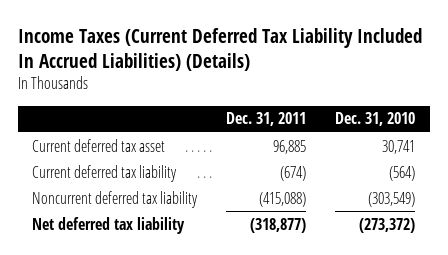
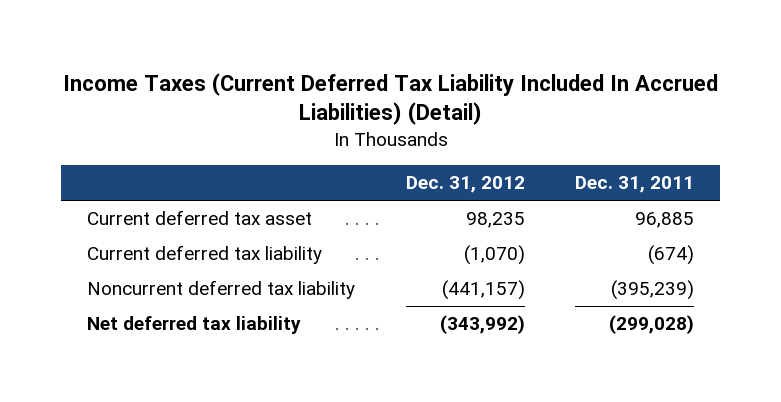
[17,27,422,71] Income Taxes (Current Deferred Tax Liability Included In Accrued Liabilities) (Details) -> [62,72,718,126] Income Taxes (Current Deferred Tax Liability Included In Accrued Liabilities) (Detail)
[335,112,416,127] Dec. 31, 2010 -> none
none -> [405,176,525,194] Dec. 31, 2012
[259,191,307,207] (415,088) -> [611,280,695,301] (395,239)
[250,217,307,233] (318,877) -> [609,315,695,335] (299,028)

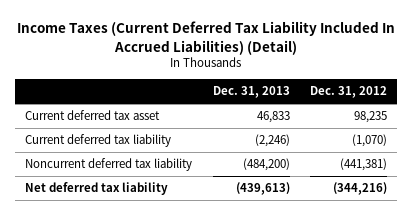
[575,176,695,194] Dec. 31, 2011 -> none
none -> [212,86,290,99] Dec. 31, 2013
[441,280,525,301] (441,157) -> [339,158,387,172] (441,381)
[439,315,525,335] (343,992) -> [332,182,387,196] (344,216)

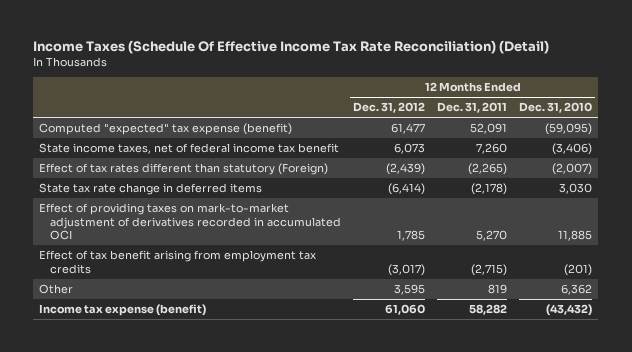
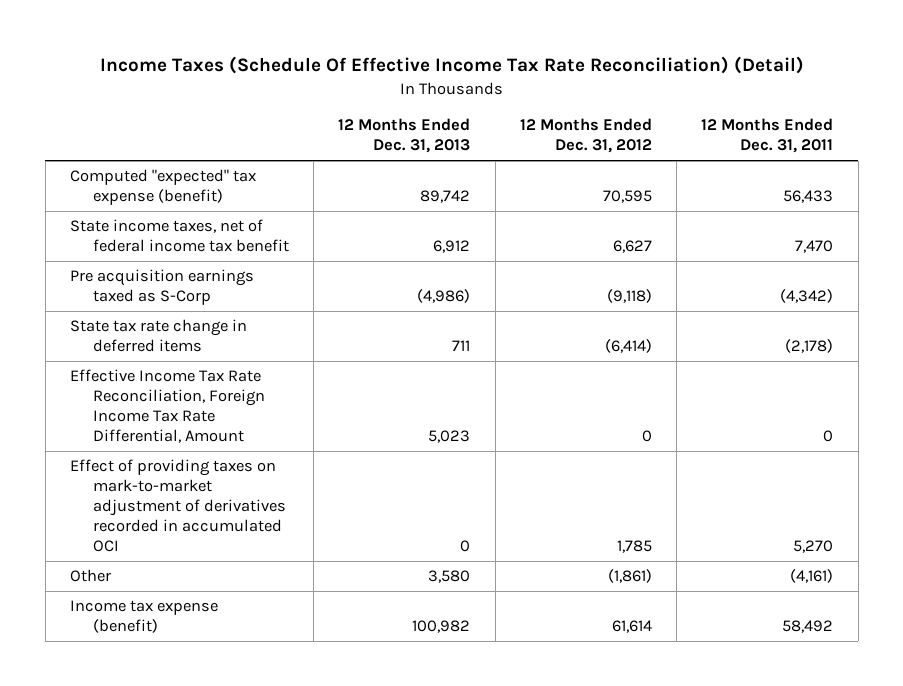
[519,102,593,114] Dec. 31, 2010 -> none
none -> [338,118,471,154] 12 Months Ended Dec. 31, 2013
[39,163,329,176] Effect of tax rates different than statutory (Foreign) -> none
[390,123,425,135] 61,477 -> [602,190,652,204] 70,595
[470,123,508,135] 52,091 -> [783,190,834,204] 56,433
[393,143,425,155] 6,073 -> [612,240,652,254] 6,627
[476,143,508,155] 7,260 -> [795,240,834,254] 7,470
none -> [69,269,254,306] Pre acquisition earnings taxed as S-Corp
none -> [69,369,265,444] Effective Income Tax Rate Reconciliation, Foreign Income Tax Rate Differential, Amount
[39,250,317,274] Effect of tax benefit arising from employment tax credits -> none
[393,284,425,296] 3,595 -> [607,569,652,584] (1,861)
[488,284,508,295] 819 -> [790,569,834,584] (4,161)
[384,304,425,316] 61,060 -> [611,620,652,634] 61,614
[469,304,508,316] 58,282 -> [782,620,834,634] 58,492

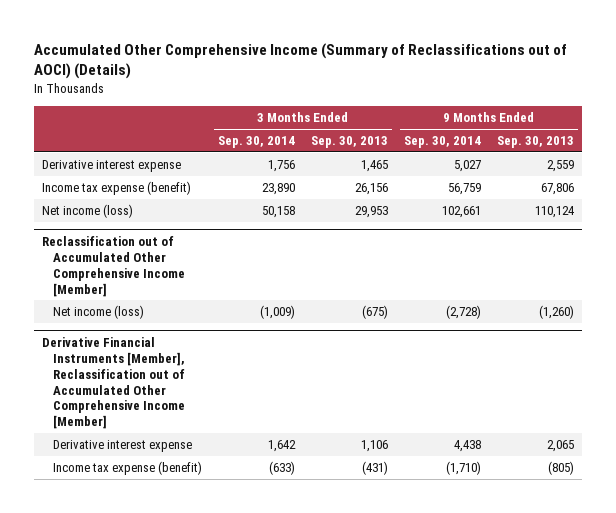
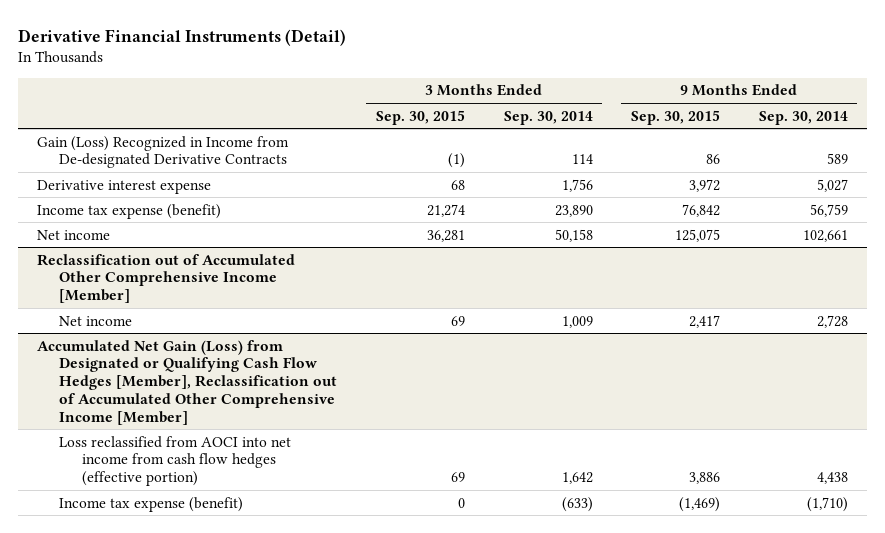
[34,42,568,80] Accumulated Other Comprehensive Income (Summary of Reclassifications out of AOCI) (Details) -> [18,28,347,46] Derivative Financial Instruments (Detail)
[311,136,389,149] Sep. 30, 2013 -> none
[497,136,575,149] Sep. 30, 2013 -> none
none -> [376,109,466,125] Sep. 30, 2015
none -> [631,109,721,125] Sep. 30, 2015
none -> [37,135,290,169] Gain (Loss) Recognized in Income from De-designated Derivative Contracts
[42,204,134,219] Net income (loss) -> [37,229,111,240] Net income
[42,336,185,430] Derivative Financial Instruments [Member], Reclassification out of Accumulated Other Comprehensive Income [Member] -> none
[52,305,144,320] Net income (loss) -> [59,315,133,326] Net income
[259,305,295,320] (1,009) -> [561,315,593,328] 1,009
[446,305,482,320] (2,728) -> [816,314,848,328] 2,728
none -> [37,339,338,425] Accumulated Net Gain (Loss) from Designated or Qualifying Cash Flow Hedges [Member], Reclassification out of Accumulated Other Comprehensive Income [Member]
[52,440,192,453] Derivative interest expense -> [59,435,292,487] Loss reclassified from AOCI into net income from cash flow hedges (effective portion)

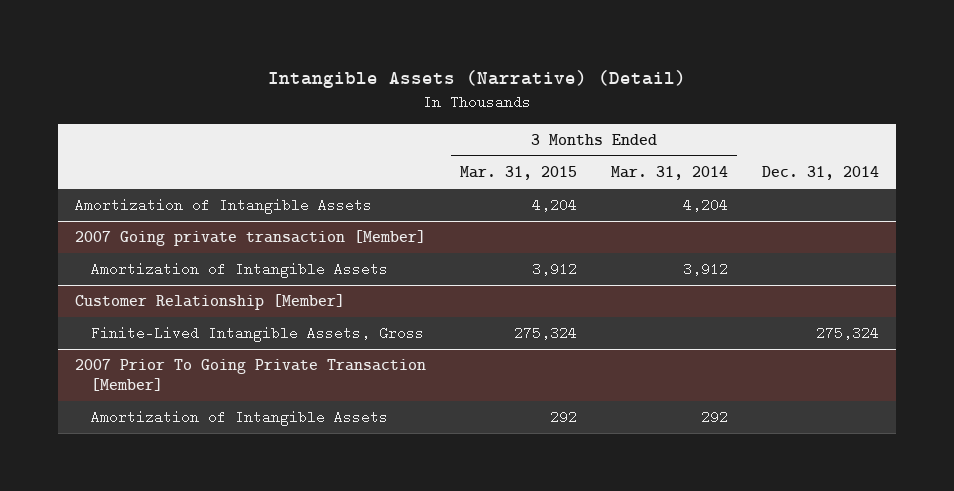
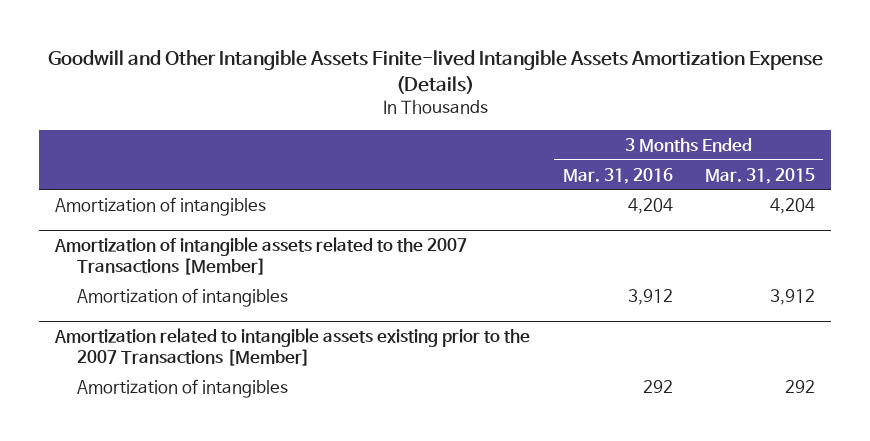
[268,70,687,89] Intangible Assets (Narrative) (Detail) -> [48,49,824,94] Goodwill and Other Intangible Assets Finite-lived Intangible Assets Amortization Expense (Details)
[611,166,729,181] Mar. 31, 2014 -> none
[762,166,880,181] Dec. 31, 2014 -> none
none -> [562,167,673,184] Mar. 31, 2016
[74,294,345,311] Customer Relationship [Member] -> none
[90,326,424,343] Finite-Lived Intangible Assets, Gross -> none
[74,198,372,215] Amortization of Intangible Assets -> [54,196,266,216] Amortization of intangibles
[74,230,426,247] 2007 Going private transaction [Member] -> [53,237,467,275] Amortization of intangible assets related to the 2007 Transactions [Member]
[90,262,388,279] Amortization of Intangible Assets -> [76,287,288,307] Amortization of intangibles
[74,359,426,392] 2007 Prior To Going Private Transaction [Member] -> [53,328,530,366] Amortization related to intangible assets existing prior to the 2007 Transactions [Member]
[90,410,388,427] Amortization of Intangible Assets -> [76,378,288,398] Amortization of intangibles

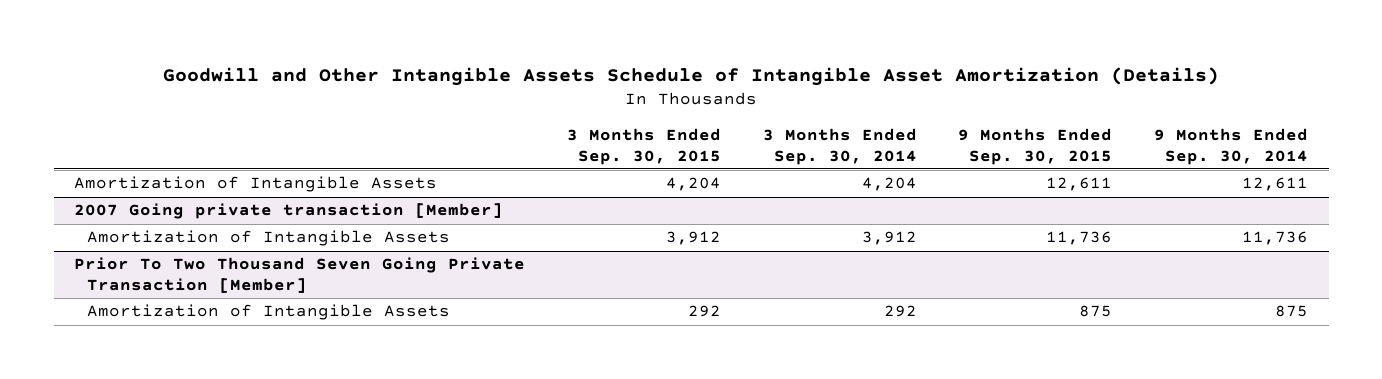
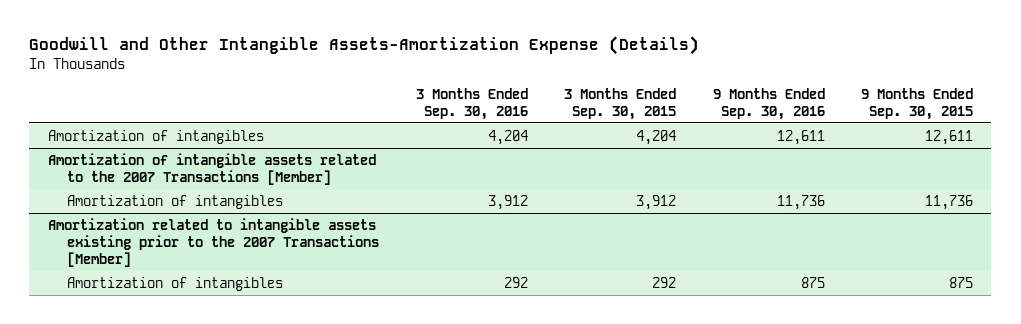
[163,66,1220,86] Goodwill and Other Intangible Assets Schedule of Intangible Asset Amortization (Details) -> [29,36,700,56] Goodwill and Other Intangible Assets-Amortization Expense (Details)
[762,127,917,165] 3 Months Ended Sep. 30, 2014 -> none
[1153,127,1308,165] 9 Months Ended Sep. 30, 2014 -> none
none -> [415,87,528,120] 3 Months Ended Sep. 30, 2016
none -> [712,87,825,120] 9 Months Ended Sep. 30, 2016
[74,176,438,193] Amortization of Intangible Assets -> [47,129,264,144] Amortization of intangibles
[74,203,504,220] 2007 Going private transaction [Member] -> [47,152,376,185] Amortization of intangible assets related to the 2007 Transactions [Member]
[87,230,451,247] Amortization of Intangible Assets -> [67,194,284,209] Amortization of intangibles
[74,257,526,294] Prior To Two Thousand Seven Going Private Transaction [Member] -> [47,217,380,268] Amortization related to intangible assets existing prior to the 2007 Transactions [Member]
[87,304,451,321] Amortization of Intangible Assets -> [67,276,284,291] Amortization of intangibles

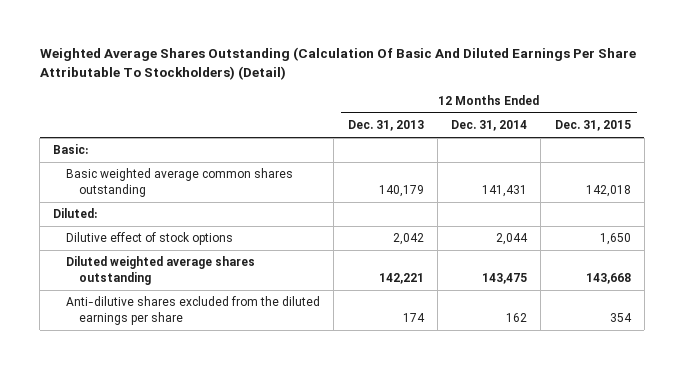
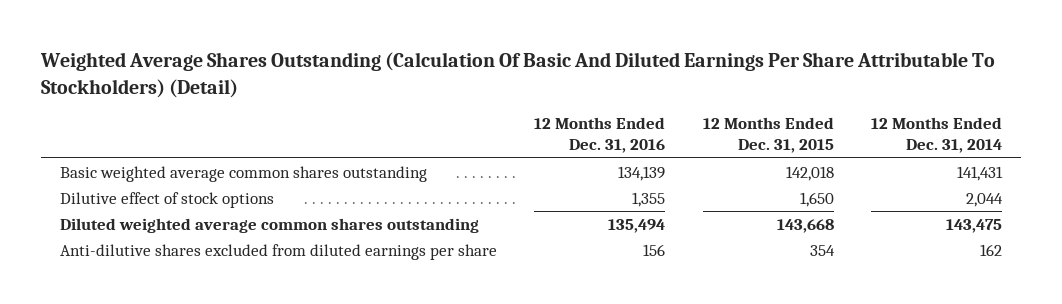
[347,120,424,132] Dec. 31, 2013 -> none
none -> [534,117,666,154] 12 Months Ended Dec. 31, 2016
[53,144,89,155] Basic: -> none
[53,208,98,219] Diluted: -> none
[66,256,256,285] Diluted weighted average shares outstanding -> [59,217,479,233] Diluted weighted average common shares outstanding
[66,296,321,325] Anti-dilutive shares excluded from the diluted earnings per share -> [59,243,497,260] Anti-dilutive shares excluded from diluted earnings per share

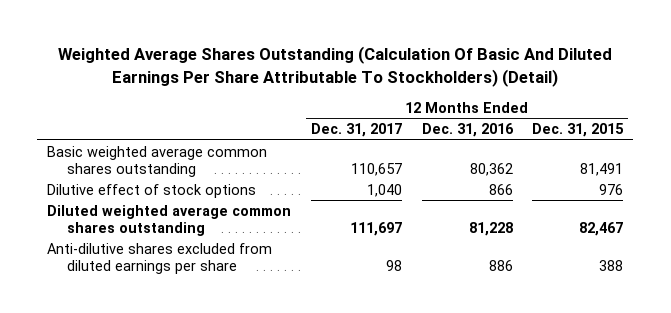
[871,117,1003,154] 12 Months Ended Dec. 31, 2014 -> none
none -> [311,123,403,138] Dec. 31, 2017
[618,165,666,181] 134,139 -> [469,162,513,176] 80,362
[785,165,834,181] 142,018 -> [580,162,624,176] 81,491
[632,191,666,207] 1,355 -> [488,183,513,195] 866
[799,191,834,207] 1,650 -> [599,183,624,195] 976
[608,218,666,233] 135,494 -> [468,221,513,236] 81,228
[776,218,834,233] 143,668 -> [579,221,624,236] 82,467
[643,243,666,256] 156 -> [488,259,513,271] 886
[809,244,835,256] 354 -> [599,259,624,271] 388

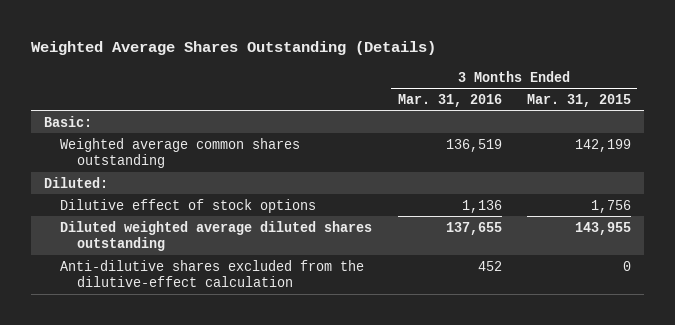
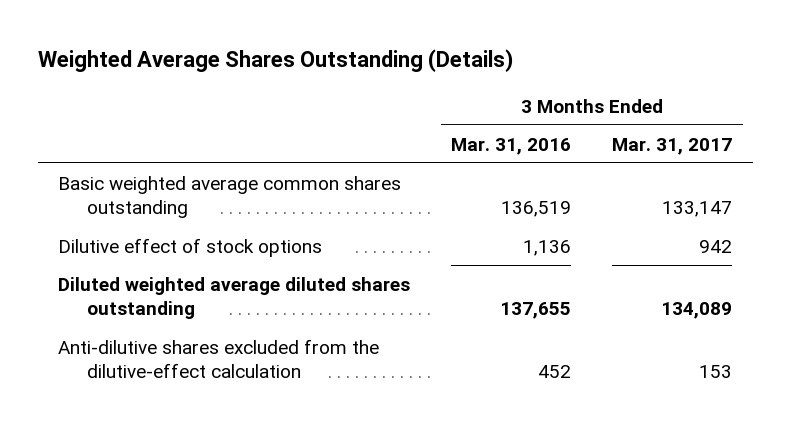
[526,93,631,107] Mar. 31, 2015 -> none
none -> [612,137,733,155] Mar. 31, 2017
[43,115,92,127] Basic: -> none
[43,176,108,188] Diluted: -> none
[60,137,301,169] Weighted average common shares outstanding -> [58,175,402,219] Basic weighted average common shares outstanding

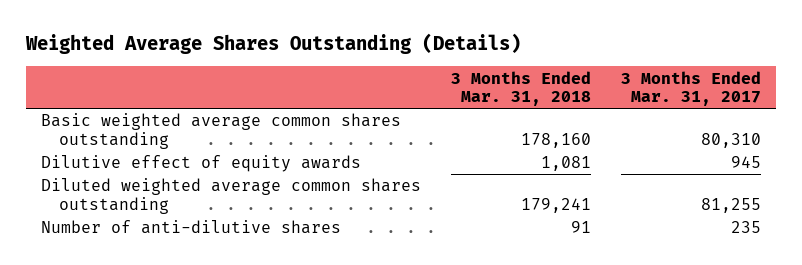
[451,137,572,155] Mar. 31, 2016 -> none
none -> [450,70,591,107] 3 Months Ended Mar. 31, 2018
[662,201,733,218] 133,147 -> [701,133,762,149] 80,310
[58,237,323,257] Dilutive effect of stock options -> [40,155,361,173] Dilutive effect of equity awards
[699,239,733,253] 942 -> [731,156,762,169] 945
[58,276,411,320] Diluted weighted average diluted shares outstanding -> [40,178,421,215] Diluted weighted average common shares outstanding
[661,302,733,320] 134,089 -> [701,198,762,214] 81,255
[58,338,380,379] Anti-dilutive shares excluded from the dilutive-effect calculation -> [40,220,341,235] Number of anti-dilutive shares
[699,365,733,379] 153 -> [731,221,762,234] 235

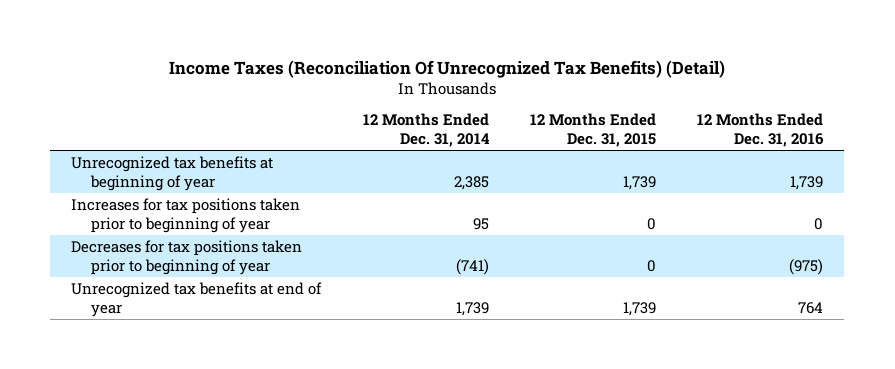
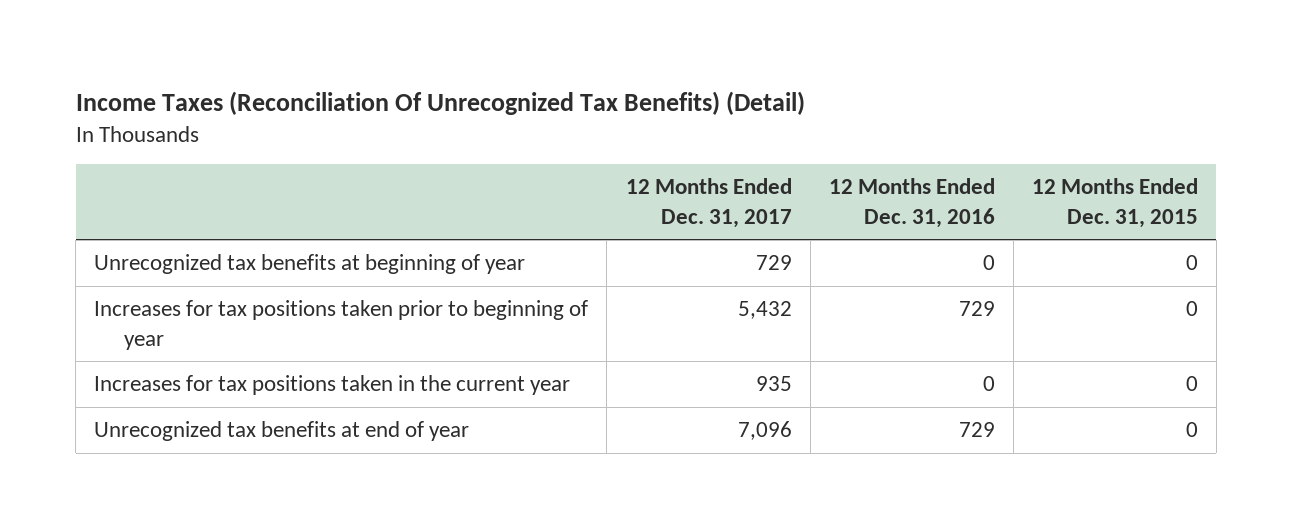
[362,113,490,148] 12 Months Ended Dec. 31, 2014 -> none
none -> [625,178,792,228] 12 Months Ended Dec. 31, 2017
[71,239,303,275] Decreases for tax positions taken prior to beginning of year -> none
[622,175,656,190] 1,739 -> [1185,255,1198,271] 0
[790,175,824,190] 1,739 -> [982,255,995,271] 0
[814,217,824,230] 0 -> [958,301,995,317] 729
none -> [94,375,571,396] Increases for tax positions taken in the current year
[622,301,656,316] 1,739 -> [1185,422,1198,438] 0
[798,301,824,314] 764 -> [958,422,995,438] 729

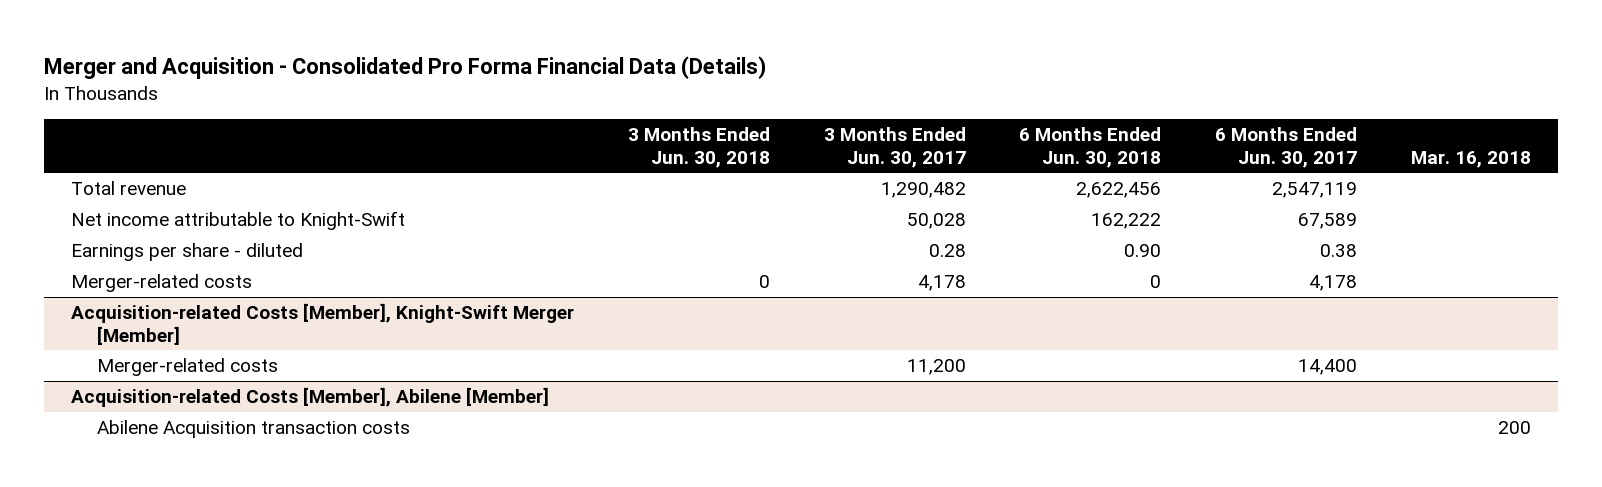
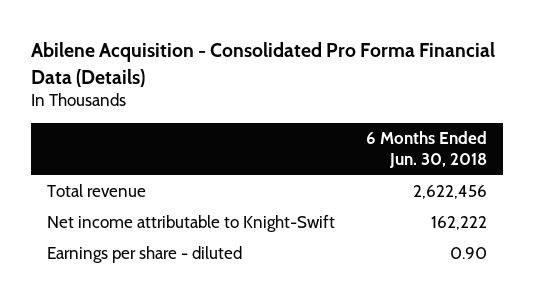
[44,55,767,79] Merger and Acquisition - Consolidated Pro Forma Financial Data (Details) -> [31,42,496,87] Abilene Acquisition - Consolidated Pro Forma Financial Data (Details)
[627,126,770,168] 3 Months Ended Jun. 30, 2018 -> none
[823,126,966,168] 3 Months Ended Jun. 30, 2017 -> none
[1215,126,1358,168] 6 Months Ended Jun. 30, 2017 -> none
[1410,150,1531,168] Mar. 16, 2018 -> none
[70,274,252,293] Merger-related costs -> none
[70,303,574,345] Acquisition-related Costs [Member], Knight-Swift Merger [Member] -> none
[97,358,279,377] Merger-related costs -> none
[70,387,549,408] Acquisition-related Costs [Member], Abilene [Member] -> none
[97,420,411,439] Abilene Acquisition transaction costs -> none

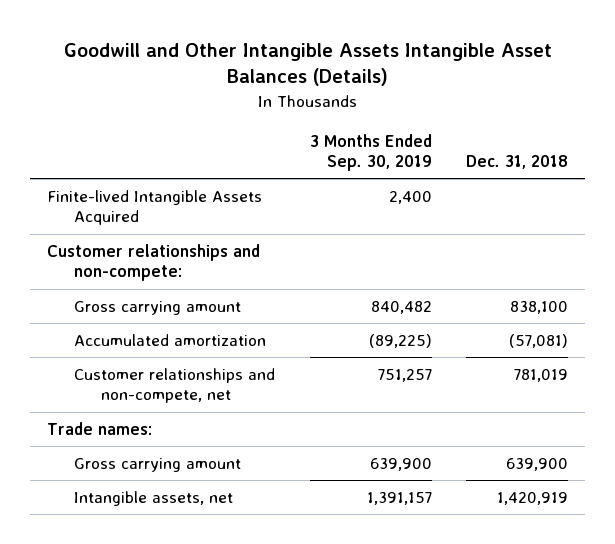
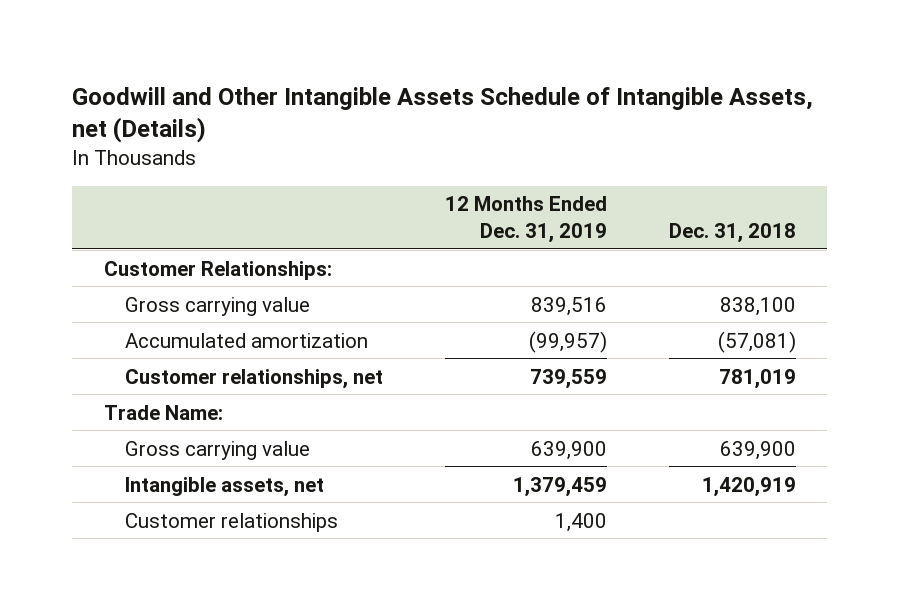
[63,42,552,87] Goodwill and Other Intangible Assets Intangible Asset Balances (Details) -> [72,86,814,143] Goodwill and Other Intangible Assets Schedule of Intangible Assets, net (Details)
[309,133,432,172] 3 Months Ended Sep. 30, 2019 -> none
none -> [445,196,608,243] 12 Months Ended Dec. 31, 2019
[47,189,263,226] Finite-lived Intangible Assets Acquired -> none
[47,243,261,282] Customer relationships and non-compete: -> none
none -> [103,260,332,280] Customer Relationships:
[74,300,242,315] Gross carrying amount -> [125,296,311,316] Gross carrying value
[47,421,153,435] Trade names: -> none
[74,367,276,404] Customer relationships and non-compete, net -> [125,368,384,389] Customer relationships, net
none -> [103,404,223,420] Trade Name:
[74,457,242,472] Gross carrying amount -> [125,440,311,460] Gross carrying value
none -> [125,512,339,532] Customer relationships

